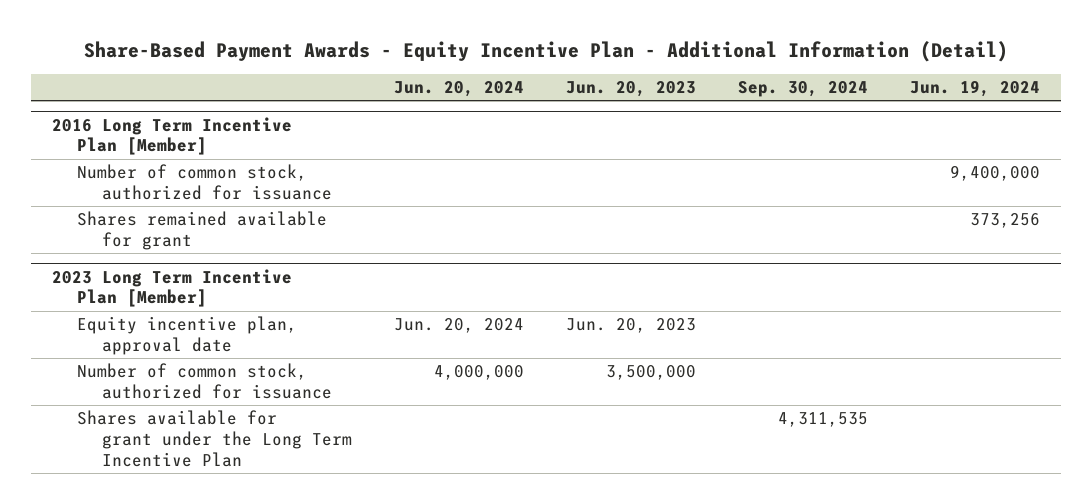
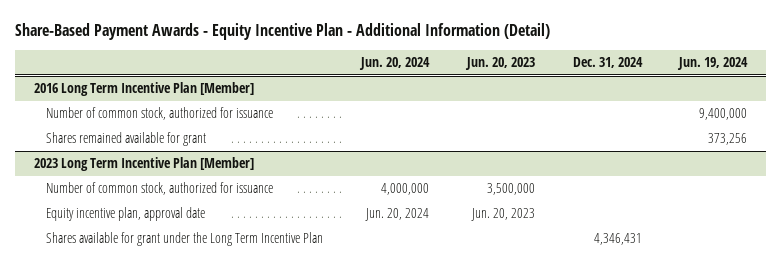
[737,80,868,97] Sep. 30, 2024 -> none
none -> [572,56,643,68] Dec. 31, 2024
[76,316,297,356] Equity incentive plan, approval date -> [46,207,206,222] Equity incentive plan, approval date

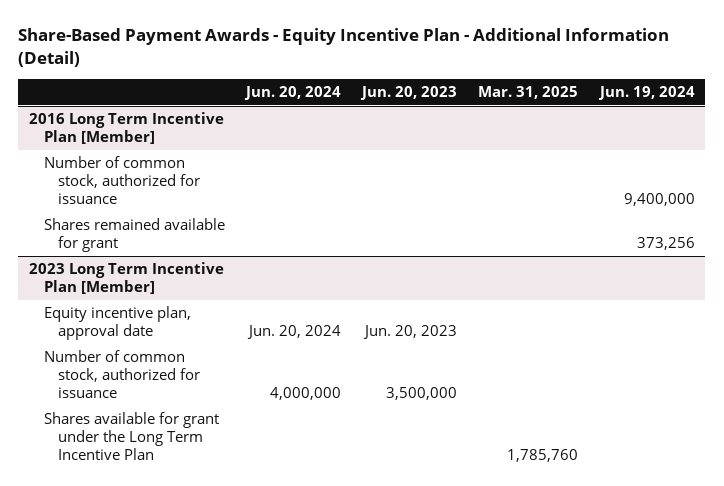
[572,56,643,68] Dec. 31, 2024 -> none
none -> [478,86,579,100] Mar. 31, 2025
[46,182,274,196] Number of common stock, authorized for issuance -> [43,350,201,398] Number of common stock, authorized for issuance

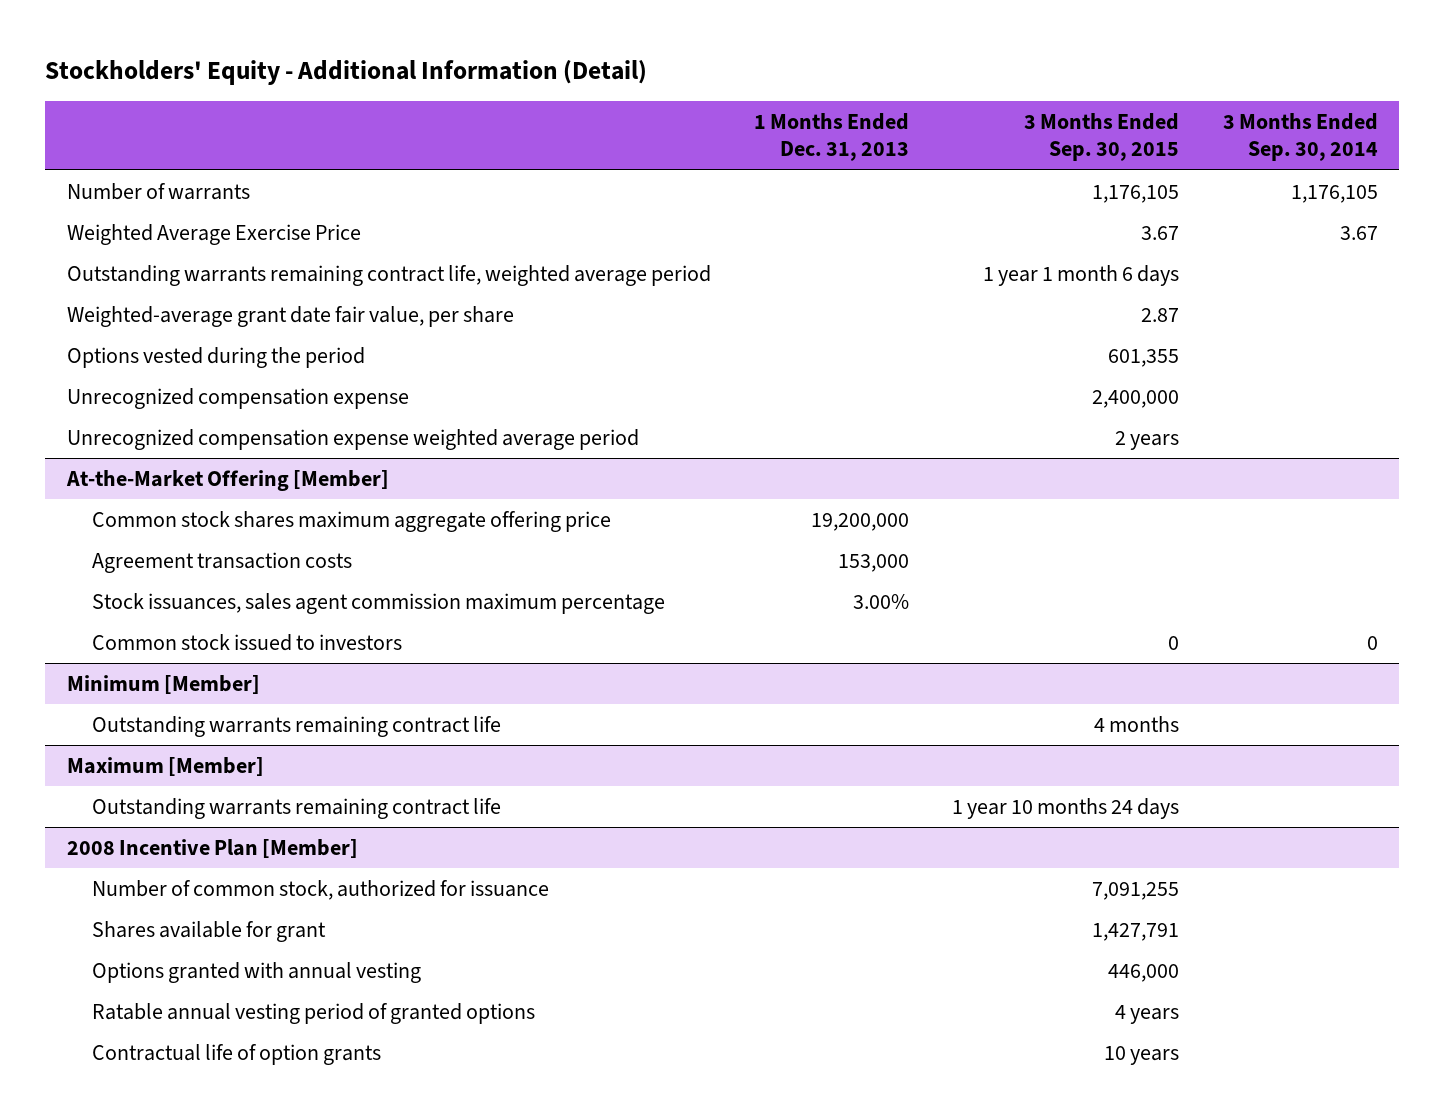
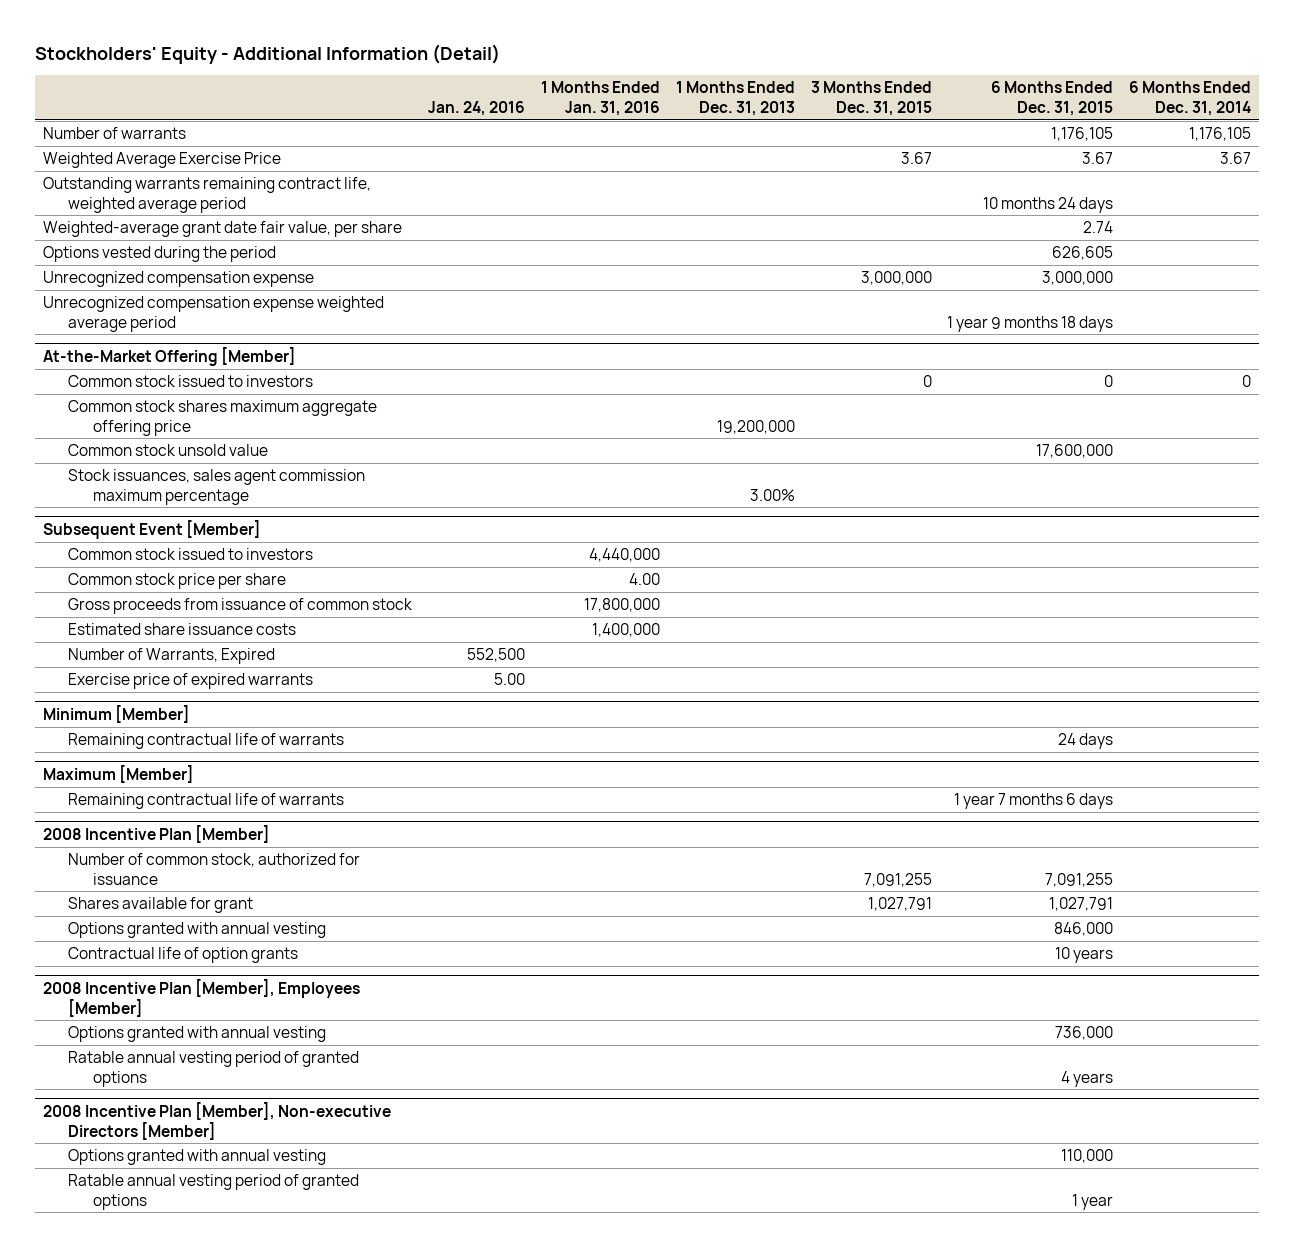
[1024,112,1180,162] 3 Months Ended Sep. 30, 2015 -> none
[1222,112,1378,162] 3 Months Ended Sep. 30, 2014 -> none
none -> [428,101,526,117] Jan. 24, 2016
none -> [540,81,660,117] 1 Months Ended Jan. 31, 2016
none -> [810,81,932,117] 3 Months Ended Dec. 31, 2015
none -> [991,81,1114,117] 6 Months Ended Dec. 31, 2015
none -> [1129,81,1252,117] 6 Months Ended Dec. 31, 2014
[91,633,402,651] Common stock issued to investors -> [68,375,314,388] Common stock issued to investors
[91,551,352,573] Agreement transaction costs -> none
none -> [68,444,269,457] Common stock unsold value
none -> [43,519,262,539] Subsequent Event [Member]
none -> [68,548,314,561] Common stock issued to investors
none -> [68,573,287,590] Common stock price per share
none -> [68,598,413,615] Gross proceeds from issuance of common stock
none -> [68,623,297,636] Estimated share issuance costs
none -> [68,648,276,665] Number of Warrants, Expired
none -> [68,673,314,690] Exercise price of expired warrants
[91,715,501,737] Outstanding warrants remaining contract life -> [68,733,345,750] Remaining contractual life of warrants
[91,797,501,819] Outstanding warrants remaining contract life -> [68,793,345,810] Remaining contractual life of warrants
[91,1002,535,1024] Ratable annual vesting period of granted options -> none
none -> [43,978,361,1017] 2008 Incentive Plan [Member], Employees [Member]
none -> [68,1026,327,1043] Options granted with annual vesting
none -> [68,1051,360,1087] Ratable annual vesting period of granted options
none -> [43,1101,392,1140] 2008 Incentive Plan [Member], Non-executive Directors [Member]
none -> [68,1149,327,1166] Options granted with annual vesting
none -> [68,1174,360,1210] Ratable annual vesting period of granted options

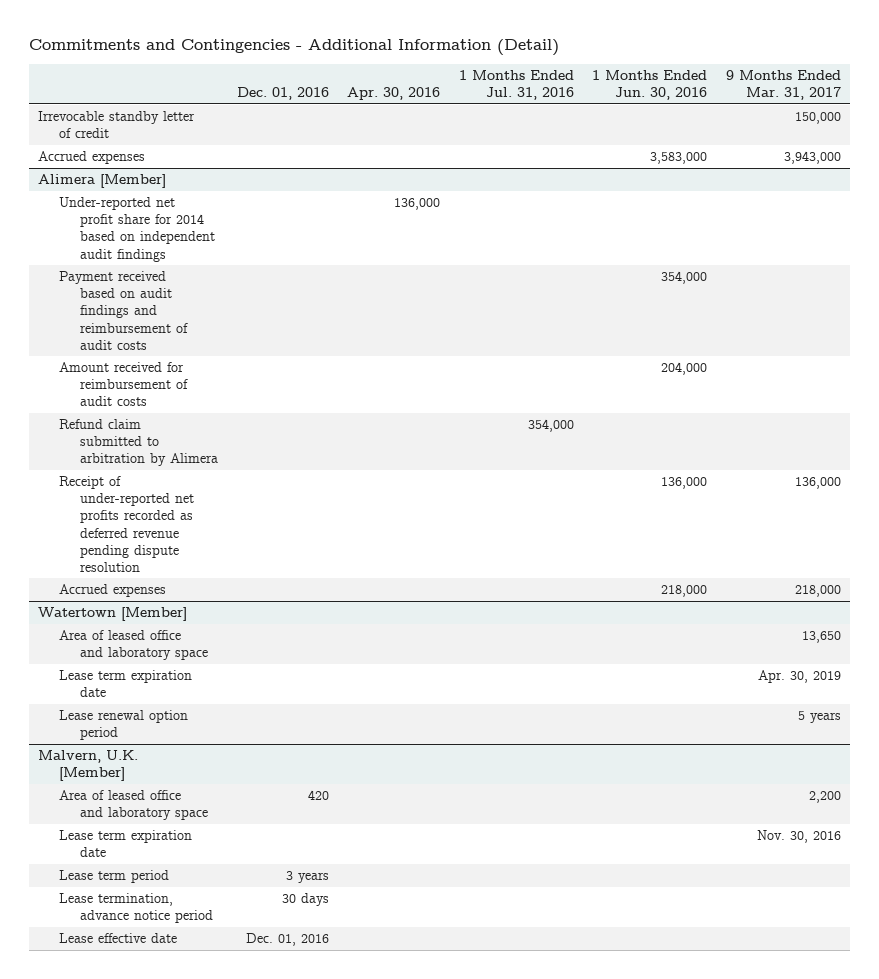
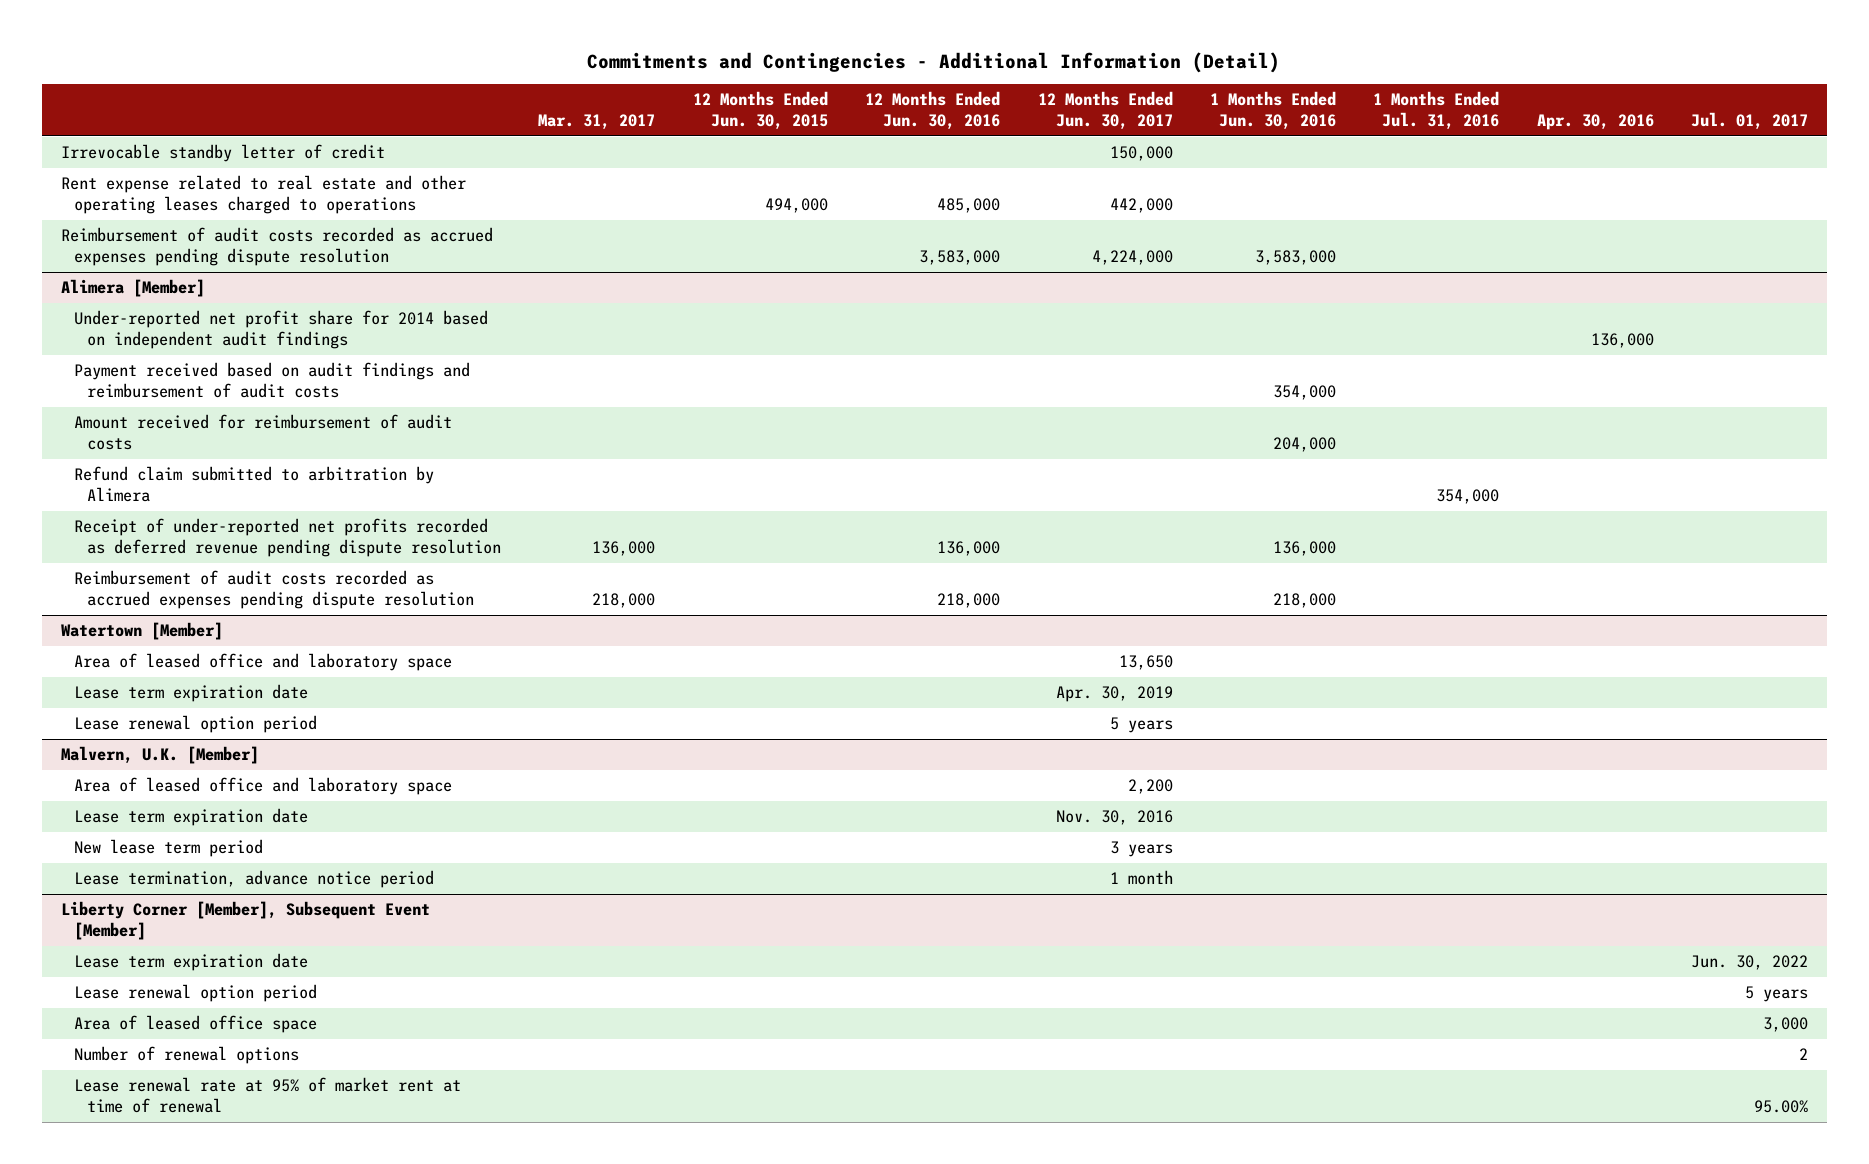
[236,86,329,100] Dec. 01, 2016 -> none
[725,69,841,100] 9 Months Ended Mar. 31, 2017 -> none
none -> [538,113,656,130] Mar. 31, 2017
none -> [692,91,828,130] 12 Months Ended Jun. 30, 2015
none -> [865,91,1001,130] 12 Months Ended Jun. 30, 2016
none -> [1037,91,1173,130] 12 Months Ended Jun. 30, 2017
none -> [1691,111,1809,130] Jul. 01, 2017
none -> [60,175,466,214] Rent expense related to real estate and other operating leases charged to operations
[38,151,146,165] Accrued expenses -> [60,227,493,266] Reimbursement of audit costs recorded as accrued expenses pending dispute resolution
[59,584,167,598] Accrued expenses -> [73,570,474,609] Reimbursement of audit costs recorded as accrued expenses pending dispute resolution
[59,870,170,884] Lease term period -> [73,839,263,858] New lease term period
[59,933,178,944] Lease effective date -> none
none -> [60,901,430,940] Liberty Corner [Member], Subsequent Event [Member]
none -> [73,953,308,972] Lease term expiration date
none -> [73,984,317,1003] Lease renewal option period
none -> [73,1015,317,1034] Area of leased office space
none -> [73,1046,299,1065] Number of renewal options
none -> [73,1077,461,1113] Lease renewal rate at 95% of market rent at time of renewal

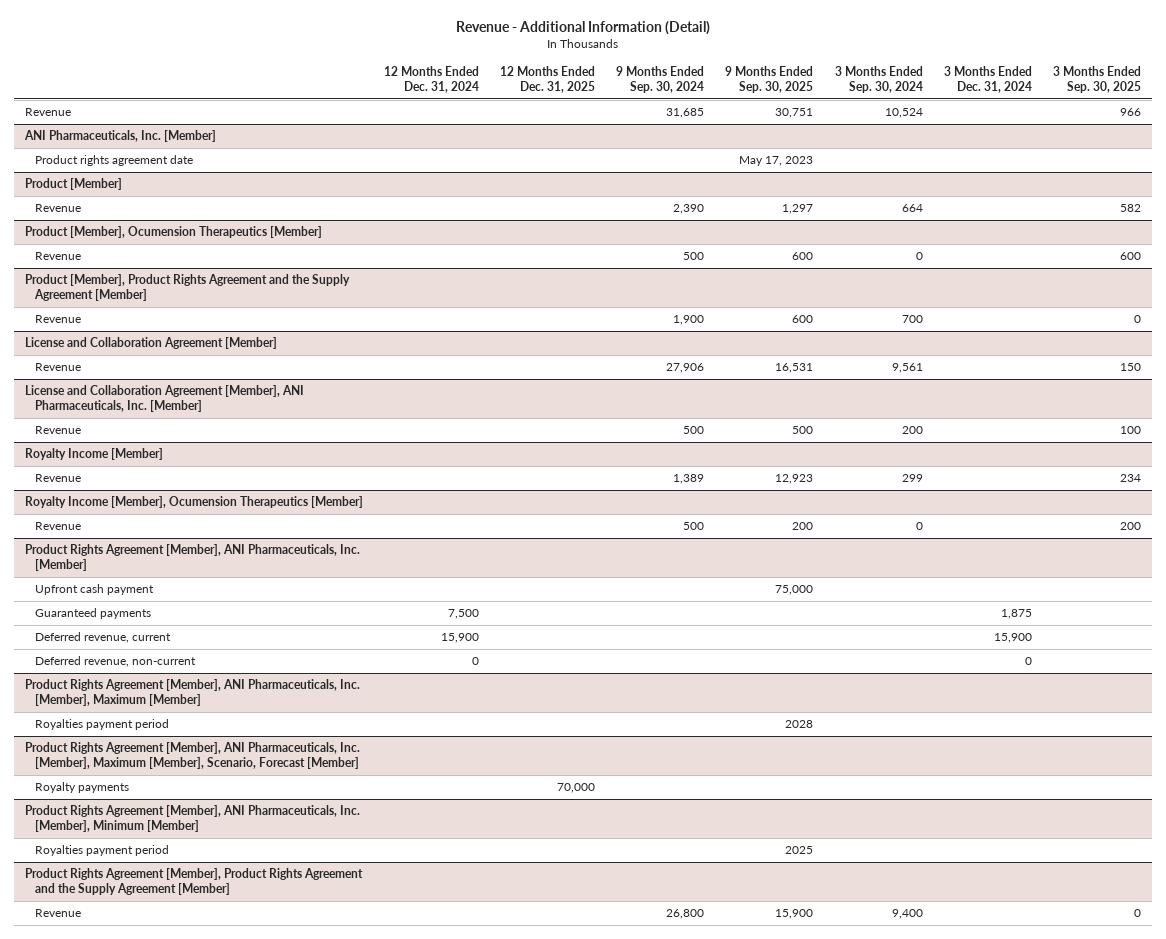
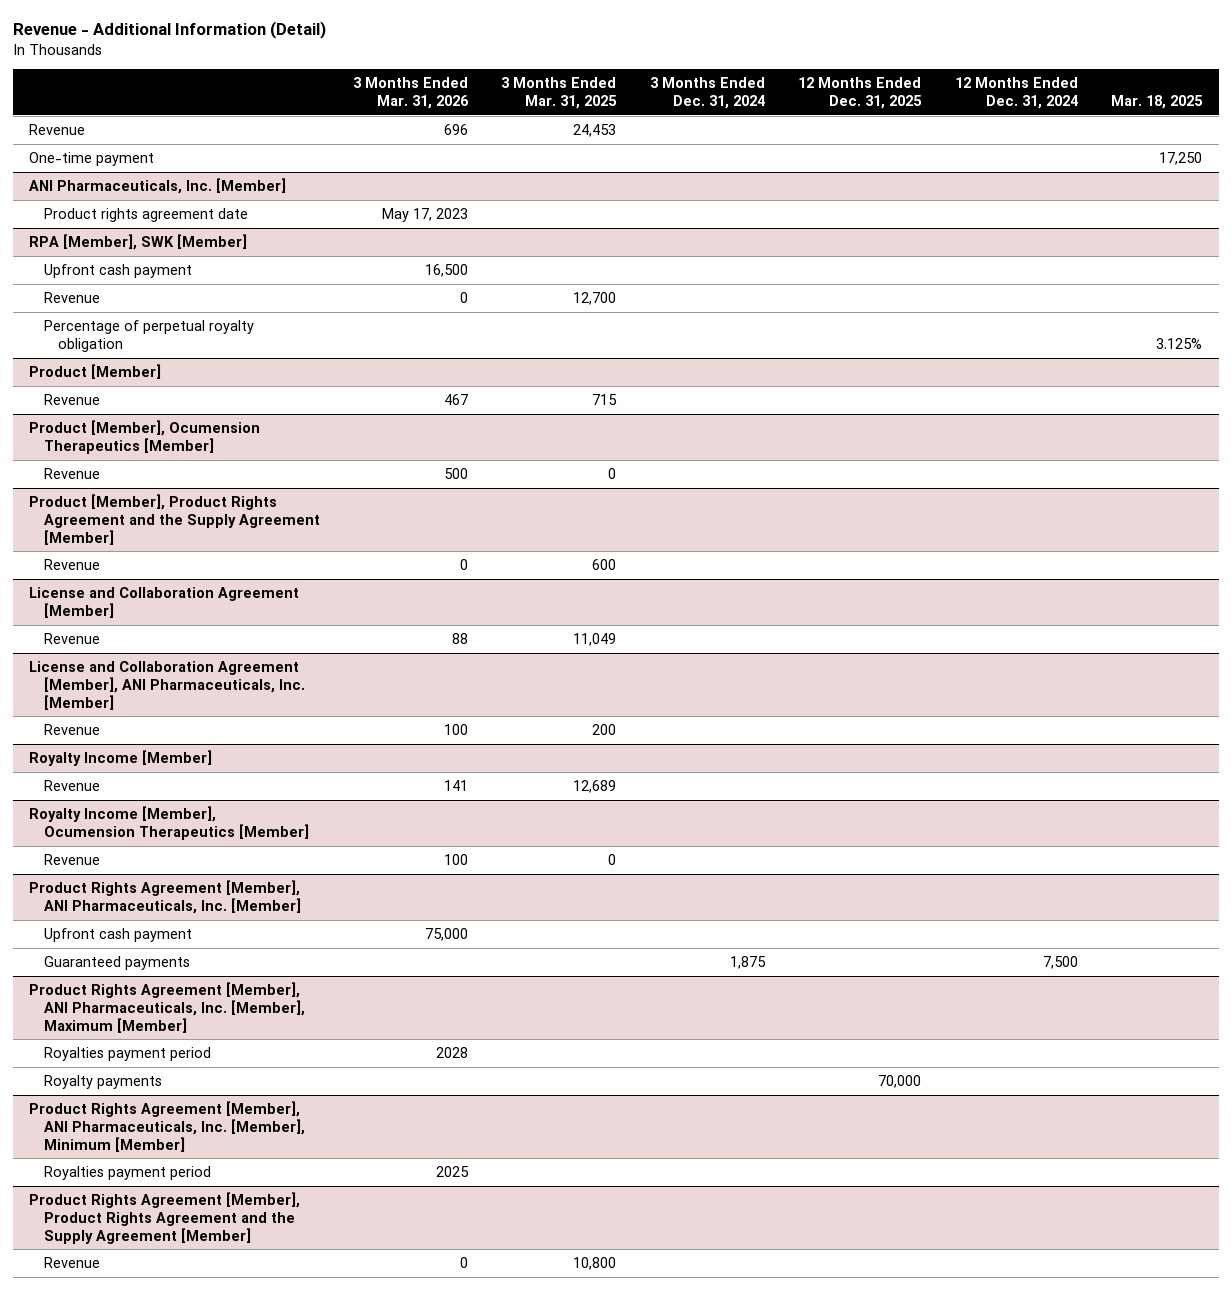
[616,66,705,94] 9 Months Ended Sep. 30, 2024 -> none
[725,66,814,94] 9 Months Ended Sep. 30, 2025 -> none
[834,66,923,94] 3 Months Ended Sep. 30, 2024 -> none
[1052,66,1141,94] 3 Months Ended Sep. 30, 2025 -> none
none -> [353,77,470,109] 3 Months Ended Mar. 31, 2026
none -> [501,77,618,109] 3 Months Ended Mar. 31, 2025
none -> [1110,94,1203,109] Mar. 18, 2025
none -> [29,151,155,166] One-time payment
none -> [29,233,248,250] RPA [Member], SWK [Member]
none -> [43,263,192,278] Upfront cash payment
none -> [43,291,100,303] Revenue
none -> [43,319,254,352] Percentage of perpetual royalty obligation
[34,632,171,644] Deferred revenue, current -> none
[34,656,196,668] Deferred revenue, non-current -> none
[24,742,360,770] Product Rights Agreement [Member], ANI Pharmaceuticals, Inc. [Member], Maximum [Member], Scenario, Forecast [Member] -> none
[34,782,129,794] Royalty payments -> none
none -> [43,1074,162,1089] Royalty payments

